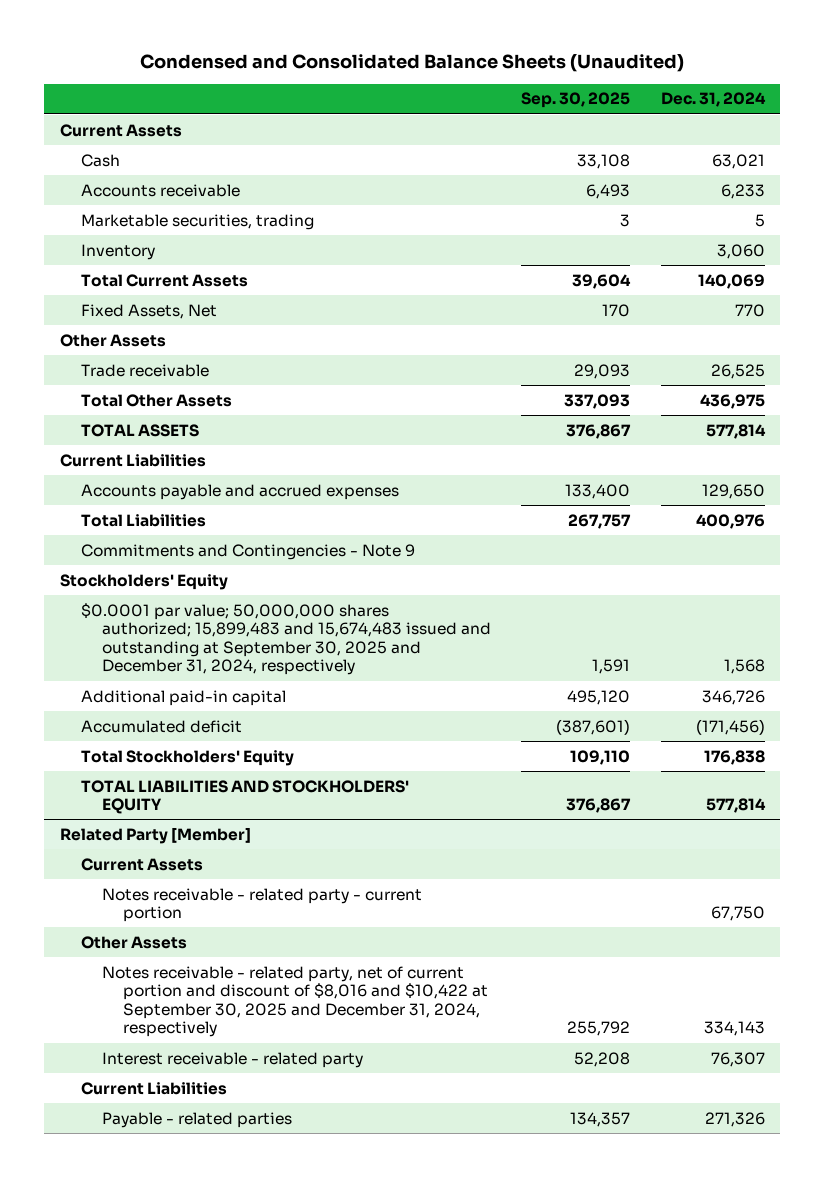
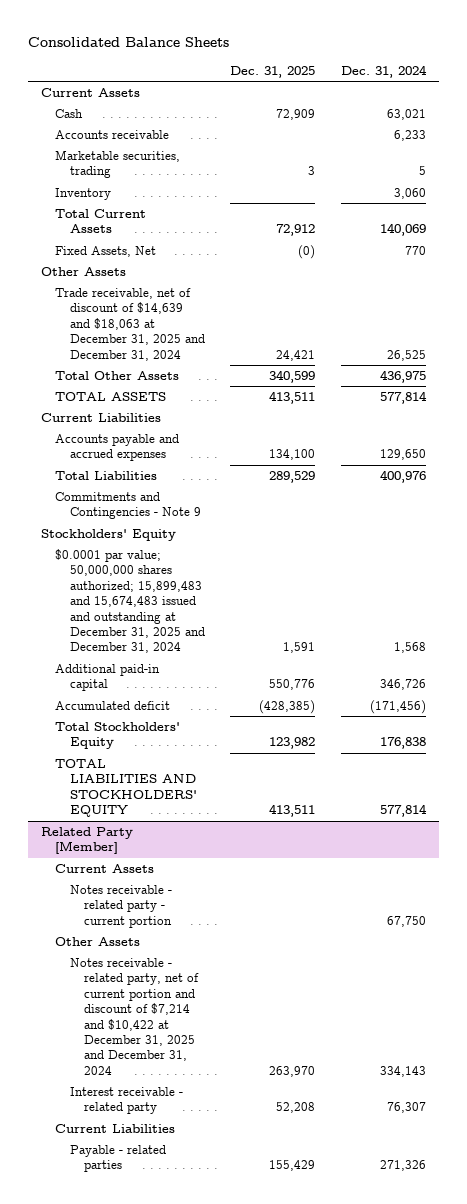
[140,54,685,73] Condensed and Consolidated Balance Sheets (Unaudited) -> [28,37,230,48] Consolidated Balance Sheets
[521,92,631,109] Sep. 30, 2025 -> none
none -> [230,65,316,78] Dec. 31, 2025
[80,363,209,377] Trade receivable -> [55,287,205,361] Trade receivable, net of discount of $14,639 and $18,063 at December 31, 2025 and December 31, 2024
[80,602,491,676] $0.0001 par value; 50,000,000 shares authorized; 15,899,483 and 15,674,483 issued and outstanding at September 30, 2025 and December 31, 2024, respectively -> [55,548,205,654] $0.0001 par value; 50,000,000 shares authorized; 15,899,483 and 15,674,483 issued and outstanding at December 31, 2025 and December 31, 2024
[101,965,488,1038] Notes receivable - related party, net of current portion and discount of $8,016 and $10,422 at September 30, 2025 and December 31, 2024, respectively -> [69,957,200,1075] Notes receivable - related party, net of current portion and discount of $7,214 and $10,422 at December 31, 2025 and December 31, 2024

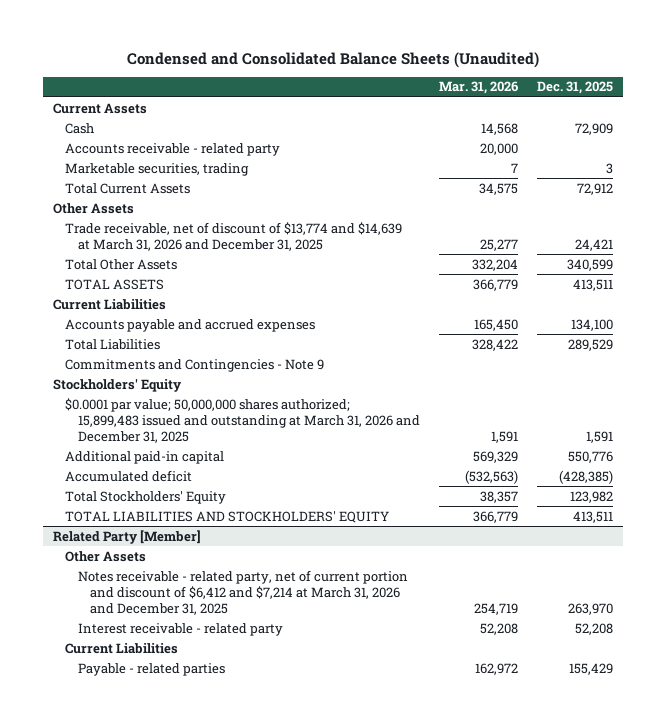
[28,37,230,48] Consolidated Balance Sheets -> [127,51,540,68] Condensed and Consolidated Balance Sheets (Unaudited)
[341,64,428,78] Dec. 31, 2024 -> none
none -> [439,81,519,95] Mar. 31, 2026
[55,129,170,139] Accounts receivable -> [65,142,281,156] Accounts receivable - related party
[55,187,112,200] Inventory -> none
[55,245,157,257] Fixed Assets, Net -> none
[55,287,205,361] Trade receivable, net of discount of $14,639 and $18,063 at December 31, 2025 and December 31, 2024 -> [65,221,403,251] Trade receivable, net of discount of $13,774 and $14,639 at March 31, 2026 and December 31, 2025
[55,548,205,654] $0.0001 par value; 50,000,000 shares authorized; 15,899,483 and 15,674,483 issued and outstanding at December 31, 2025 and December 31, 2024 -> [65,397,420,443] $0.0001 par value; 50,000,000 shares authorized; 15,899,483 issued and outstanding at March 31, 2026 and December 31, 2025
[55,863,155,873] Current Assets -> none
[69,884,173,928] Notes receivable - related party - current portion -> none
[69,957,200,1075] Notes receivable - related party, net of current portion and discount of $7,214 and $10,422 at December 31, 2025 and December 31, 2024 -> [77,569,408,615] Notes receivable - related party, net of current portion and discount of $6,412 and $7,214 at March 31, 2026 and December 31, 2025

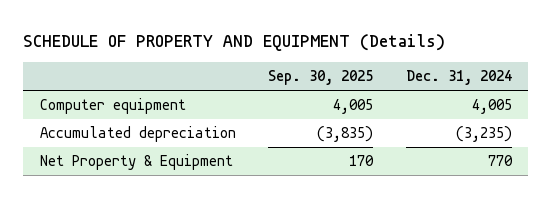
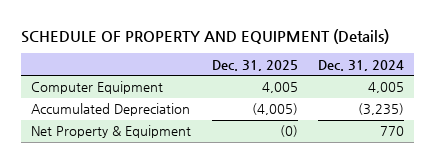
[268,70,374,86] Sep. 30, 2025 -> none
none -> [211,59,298,71] Dec. 31, 2025
[39,98,186,115] Computer equipment -> [31,81,164,95] Computer Equipment
[39,126,236,143] Accumulated depreciation -> [31,103,191,117] Accumulated Depreciation

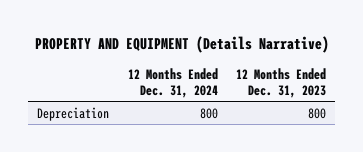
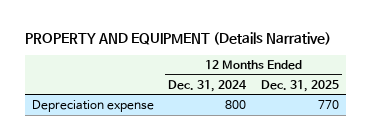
[235,67,326,99] 12 Months Ended Dec. 31, 2023 -> none
none -> [260,79,339,92] Dec. 31, 2025
[37,106,110,121] Depreciation -> [32,100,155,113] Depreciation expense

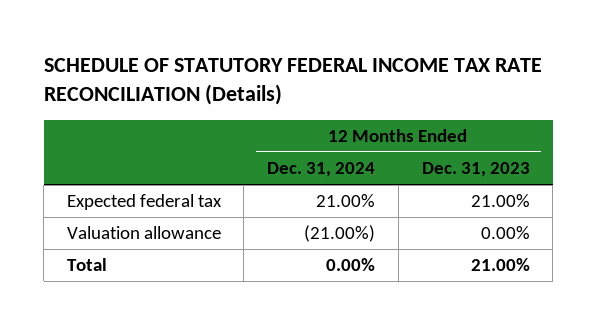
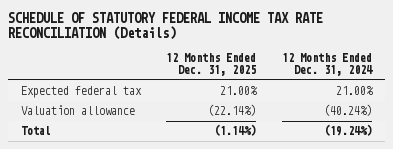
[421,162,530,178] Dec. 31, 2023 -> none
none -> [166,53,257,77] 12 Months Ended Dec. 31, 2025
[304,225,376,243] (21.00%) -> [323,104,372,117] (40.24%)
[326,258,376,272] 0.00% -> [323,124,372,137] (19.24%)

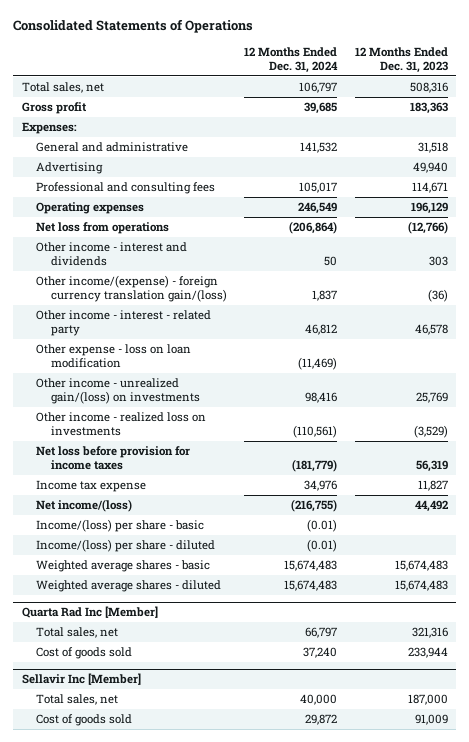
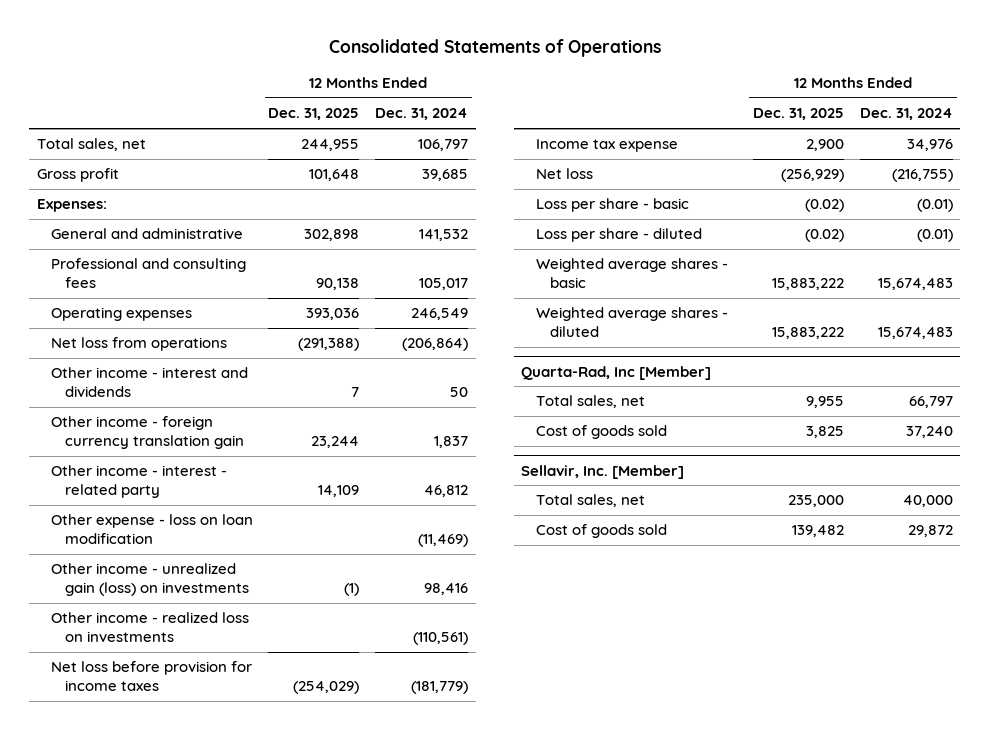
[354,46,448,73] 12 Months Ended Dec. 31, 2023 -> none
none -> [268,108,360,121] Dec. 31, 2025
[36,161,104,174] Advertising -> none
[36,274,227,303] Other income/(expense) - foreign currency translation gain/(loss) -> [51,416,245,450] Other income - foreign currency translation gain
[36,377,200,405] Other income - unrealized gain/(loss) on investments -> [51,563,250,597] Other income - unrealized gain (loss) on investments
[36,498,133,512] Net income/(loss) -> [535,168,593,180] Net loss
[36,518,205,532] Income/(loss) per share - basic -> [535,198,689,213] Loss per share - basic
[36,538,216,552] Income/(loss) per share - diluted -> [535,228,702,243] Loss per share - diluted
[21,605,158,618] Quarta Rad Inc [Member] -> [521,365,712,380] Quarta-Rad, Inc [Member]
[21,672,141,685] Sellavir Inc [Member] -> [521,464,685,479] Sellavir, Inc. [Member]

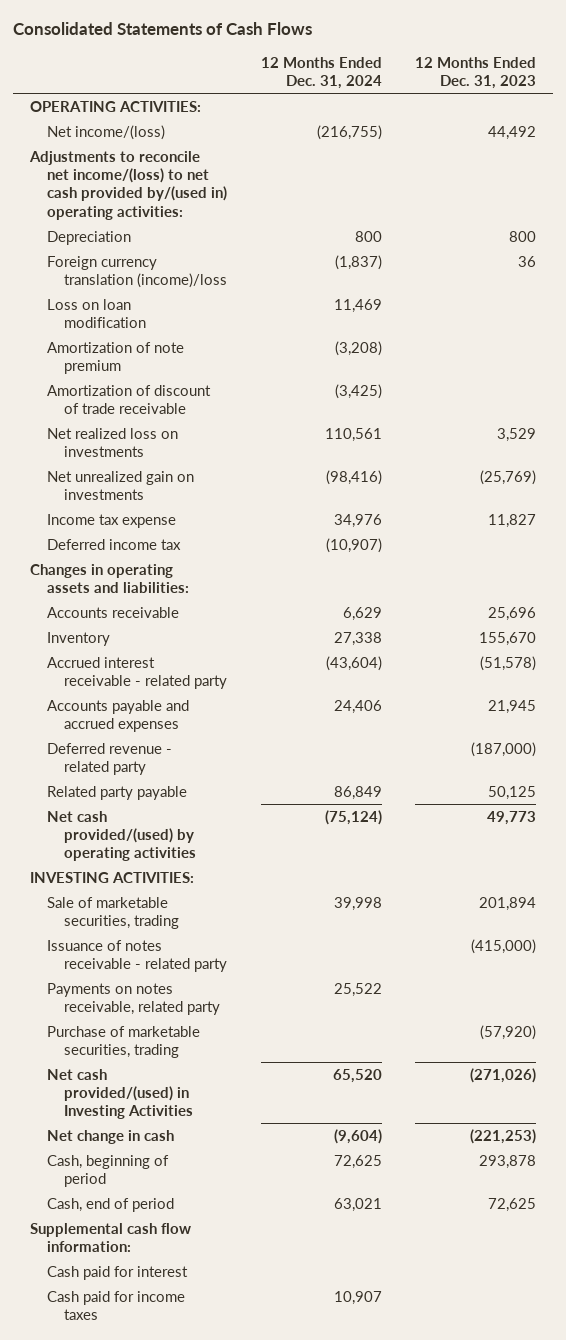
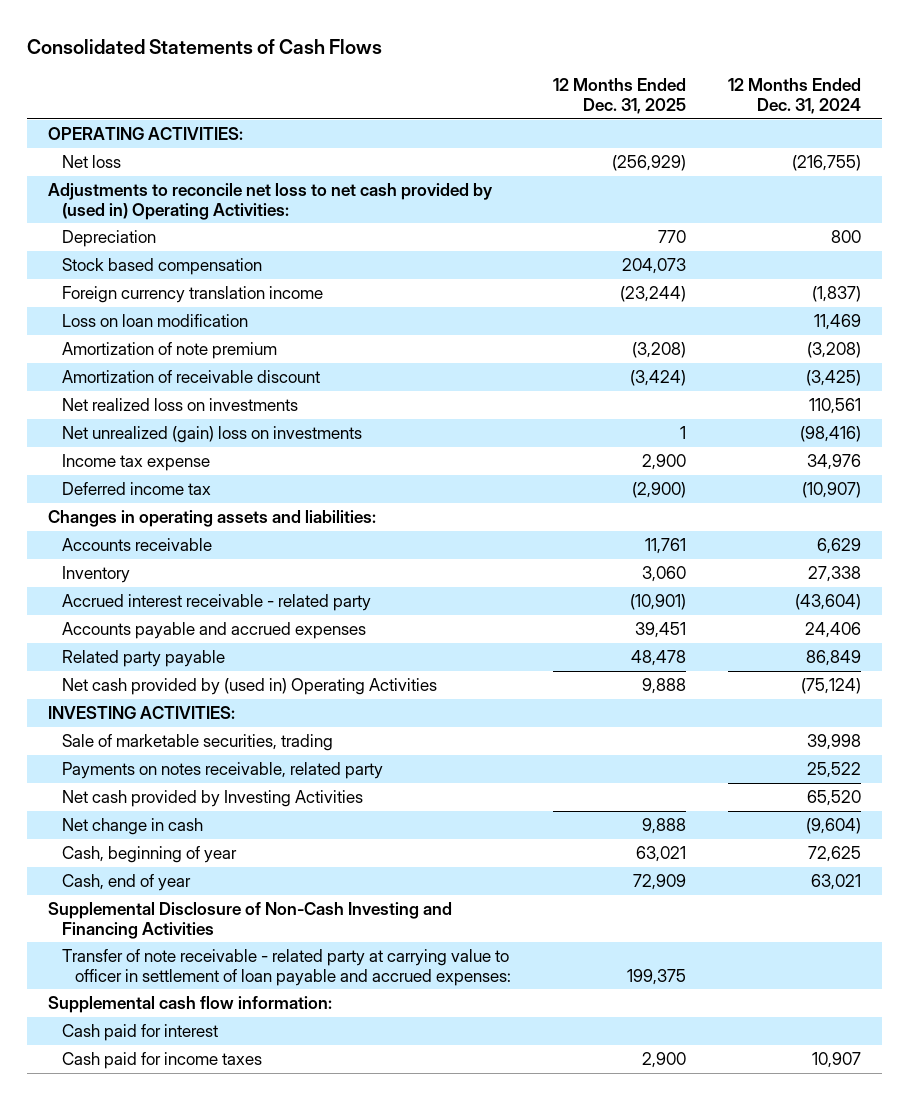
[415,56,537,89] 12 Months Ended Dec. 31, 2023 -> none
none -> [553,78,687,115] 12 Months Ended Dec. 31, 2025
[46,124,165,140] Net income/(loss) -> [61,155,121,169] Net loss
[28,150,227,220] Adjustments to reconcile net income/(loss) to net cash provided by/(used in) operating activities: -> [48,183,494,220] Adjustments to reconcile net loss to net cash provided by (used in) Operating Activities:
none -> [61,258,262,276] Stock based compensation
[46,255,227,288] Foreign currency translation (income)/loss -> [61,286,323,304] Foreign currency translation income
[46,384,211,414] Amortization of discount of trade receivable -> [61,370,320,384] Amortization of receivable discount
[46,470,194,500] Net unrealized gain on investments -> [61,426,362,444] Net unrealized (gain) loss on investments
[46,742,172,775] Deferred revenue - related party -> none
[46,810,196,862] Net cash provided/(used) by operating activities -> [61,678,437,696] Net cash provided by (used in) Operating Activities
[46,939,227,972] Issuance of notes receivable - related party -> none
[46,1025,200,1058] Purchase of marketable securities, trading -> none
[46,1068,193,1120] Net cash provided/(used) in Investing Activities -> [61,790,363,808] Net cash provided by Investing Activities
[46,1154,169,1187] Cash, beginning of period -> [61,846,237,864] Cash, beginning of year
[46,1197,174,1212] Cash, end of period -> [61,874,191,892] Cash, end of year
none -> [48,902,453,939] Supplemental Disclosure of Non-Cash Investing and Financing Activities
none -> [61,949,512,986] Transfer of note receivable - related party at carrying value to officer in settlement of loan payable and accrued expenses:

